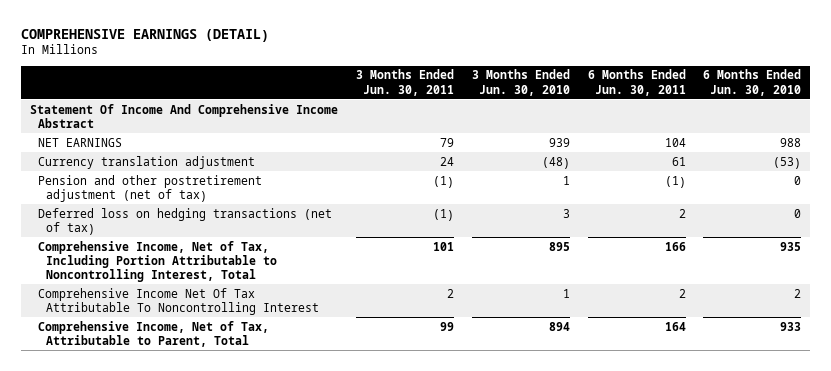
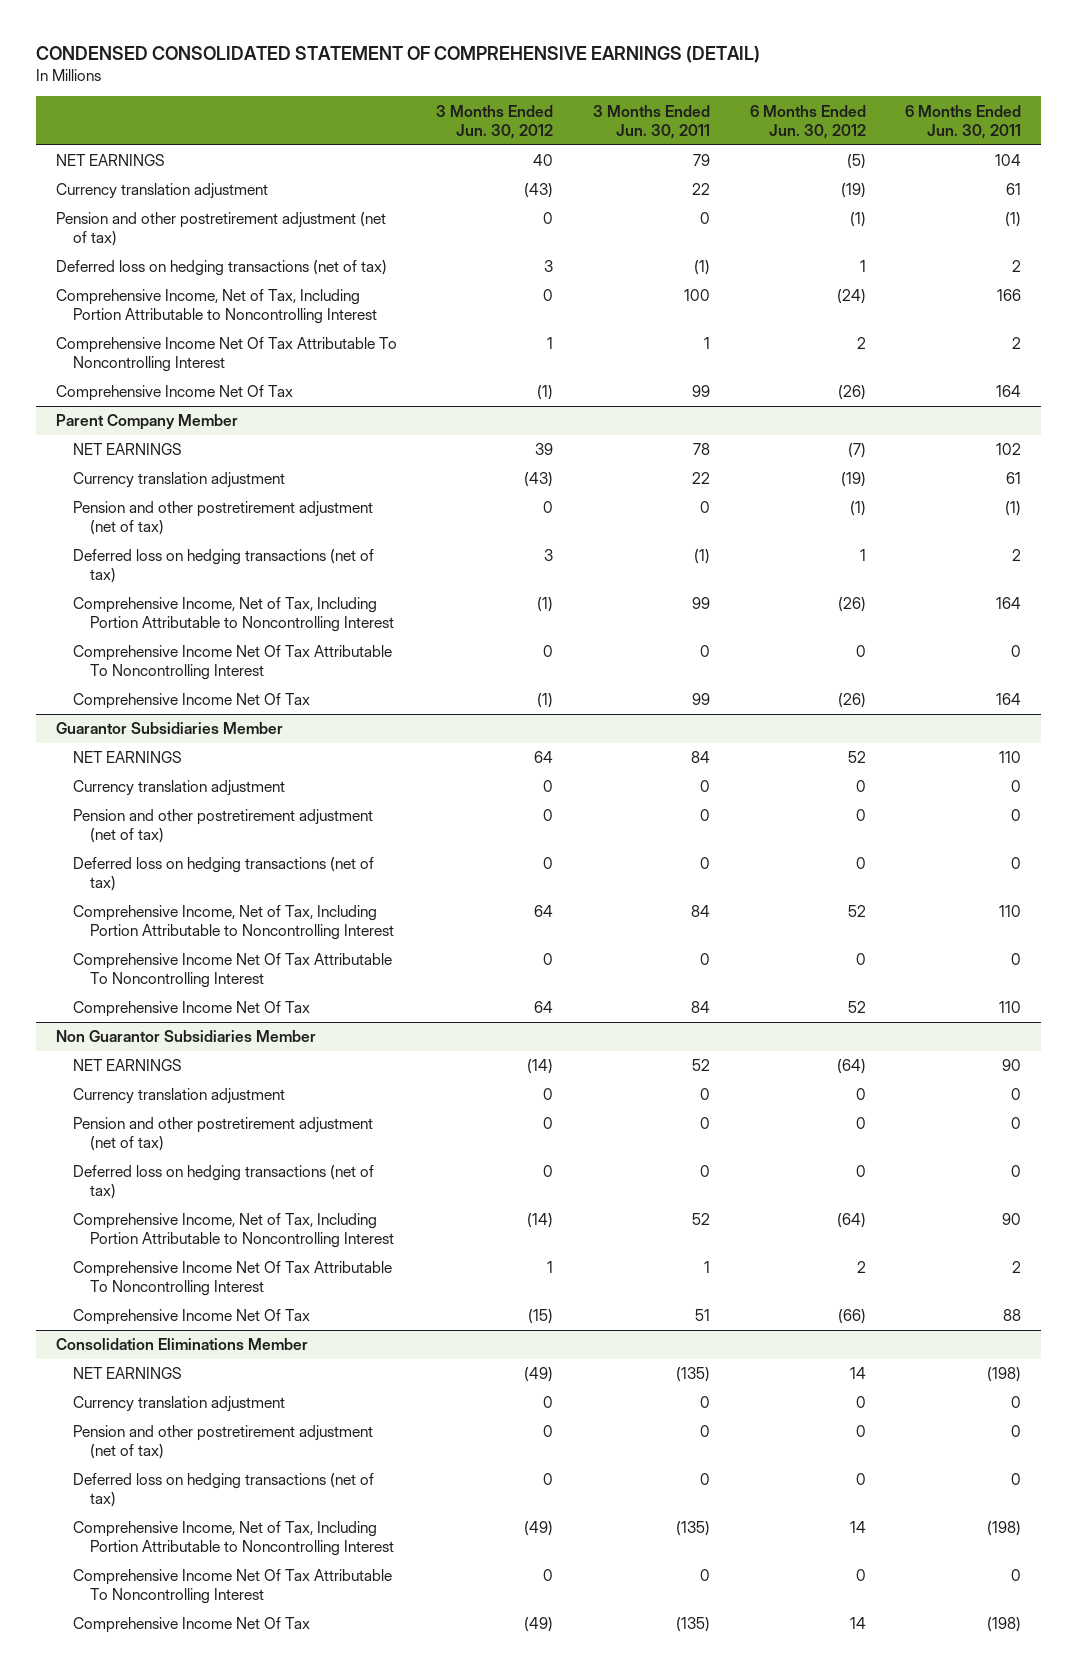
[20,28,269,42] COMPREHENSIVE EARNINGS (DETAIL) -> [36,46,761,64] CONDENSED CONSOLIDATED STATEMENT OF COMPREHENSIVE EARNINGS (DETAIL)
[471,69,570,96] 3 Months Ended Jun. 30, 2010 -> none
[703,69,802,96] 6 Months Ended Jun. 30, 2010 -> none
none -> [436,104,554,139] 3 Months Ended Jun. 30, 2012
none -> [749,104,866,139] 6 Months Ended Jun. 30, 2012
[29,103,338,128] Statement Of Income And Comprehensive Income Abstract -> none
[439,156,454,166] 24 -> [691,183,710,196] 22
[432,175,454,188] (1) -> [699,212,710,225] 0
[37,240,278,283] Comprehensive Income, Net of Tax, Including Portion Attributable to Noncontrolling Interest, Total -> [55,289,377,325] Comprehensive Income, Net of Tax, Including Portion Attributable to Noncontrolling Interest
[432,241,454,251] 101 -> [683,289,710,302] 100
[446,288,454,298] 2 -> [703,337,710,350] 1
[37,320,269,347] Comprehensive Income, Net of Tax, Attributable to Parent, Total -> [55,385,293,402] Comprehensive Income Net Of Tax
none -> [55,414,238,431] Parent Company Member
none -> [72,443,182,456] NET EARNINGS
none -> [72,472,285,489] Currency translation adjustment
none -> [72,501,373,536] Pension and other postretirement adjustment (net of tax)
none -> [72,549,374,584] Deferred loss on hedging transactions (net of tax)
none -> [72,597,394,633] Comprehensive Income, Net of Tax, Including Portion Attributable to Noncontrolling Interest
none -> [72,645,392,681] Comprehensive Income Net Of Tax Attributable To Noncontrolling Interest
none -> [72,693,310,710] Comprehensive Income Net Of Tax
none -> [55,722,283,735] Guarantor Subsidiaries Member
none -> [72,751,182,764] NET EARNINGS
none -> [72,780,285,797] Currency translation adjustment
none -> [72,809,373,844] Pension and other postretirement adjustment (net of tax)
none -> [72,857,374,892] Deferred loss on hedging transactions (net of tax)
none -> [72,905,394,941] Comprehensive Income, Net of Tax, Including Portion Attributable to Noncontrolling Interest
none -> [72,953,392,989] Comprehensive Income Net Of Tax Attributable To Noncontrolling Interest
none -> [72,1001,310,1018] Comprehensive Income Net Of Tax
none -> [55,1030,316,1043] Non Guarantor Subsidiaries Member
none -> [72,1059,182,1072] NET EARNINGS
none -> [72,1088,285,1105] Currency translation adjustment
none -> [72,1117,373,1152] Pension and other postretirement adjustment (net of tax)
none -> [72,1165,374,1200] Deferred loss on hedging transactions (net of tax)
none -> [72,1213,394,1249] Comprehensive Income, Net of Tax, Including Portion Attributable to Noncontrolling Interest
none -> [72,1261,392,1297] Comprehensive Income Net Of Tax Attributable To Noncontrolling Interest
none -> [72,1309,310,1326] Comprehensive Income Net Of Tax
none -> [55,1338,308,1351] Consolidation Eliminations Member
none -> [72,1367,182,1380] NET EARNINGS
none -> [72,1396,285,1413] Currency translation adjustment
none -> [72,1425,373,1460] Pension and other postretirement adjustment (net of tax)
none -> [72,1473,374,1508] Deferred loss on hedging transactions (net of tax)
none -> [72,1521,394,1557] Comprehensive Income, Net of Tax, Including Portion Attributable to Noncontrolling Interest
none -> [72,1569,392,1605] Comprehensive Income Net Of Tax Attributable To Noncontrolling Interest
none -> [72,1617,310,1634] Comprehensive Income Net Of Tax

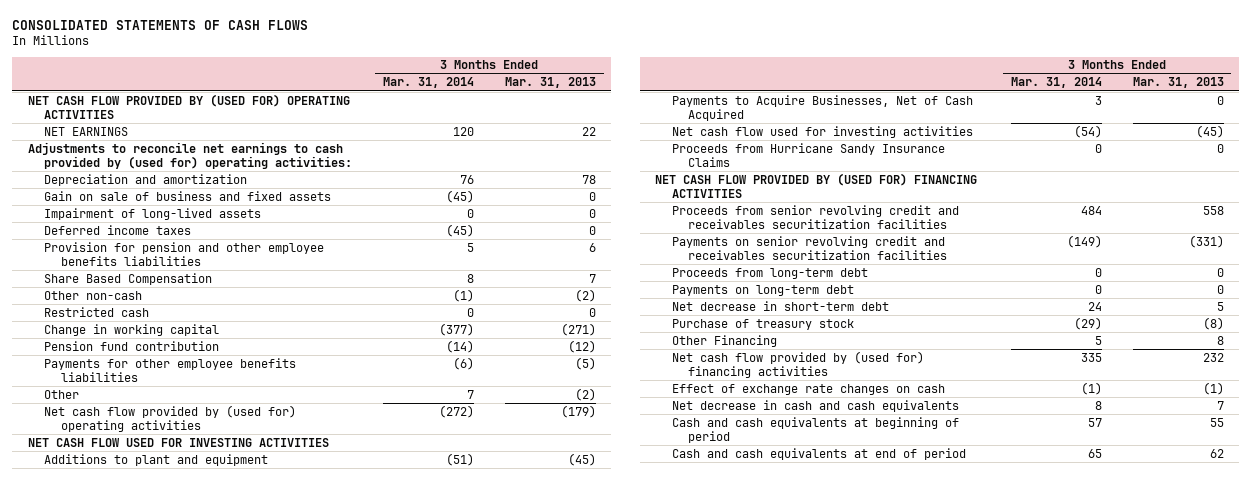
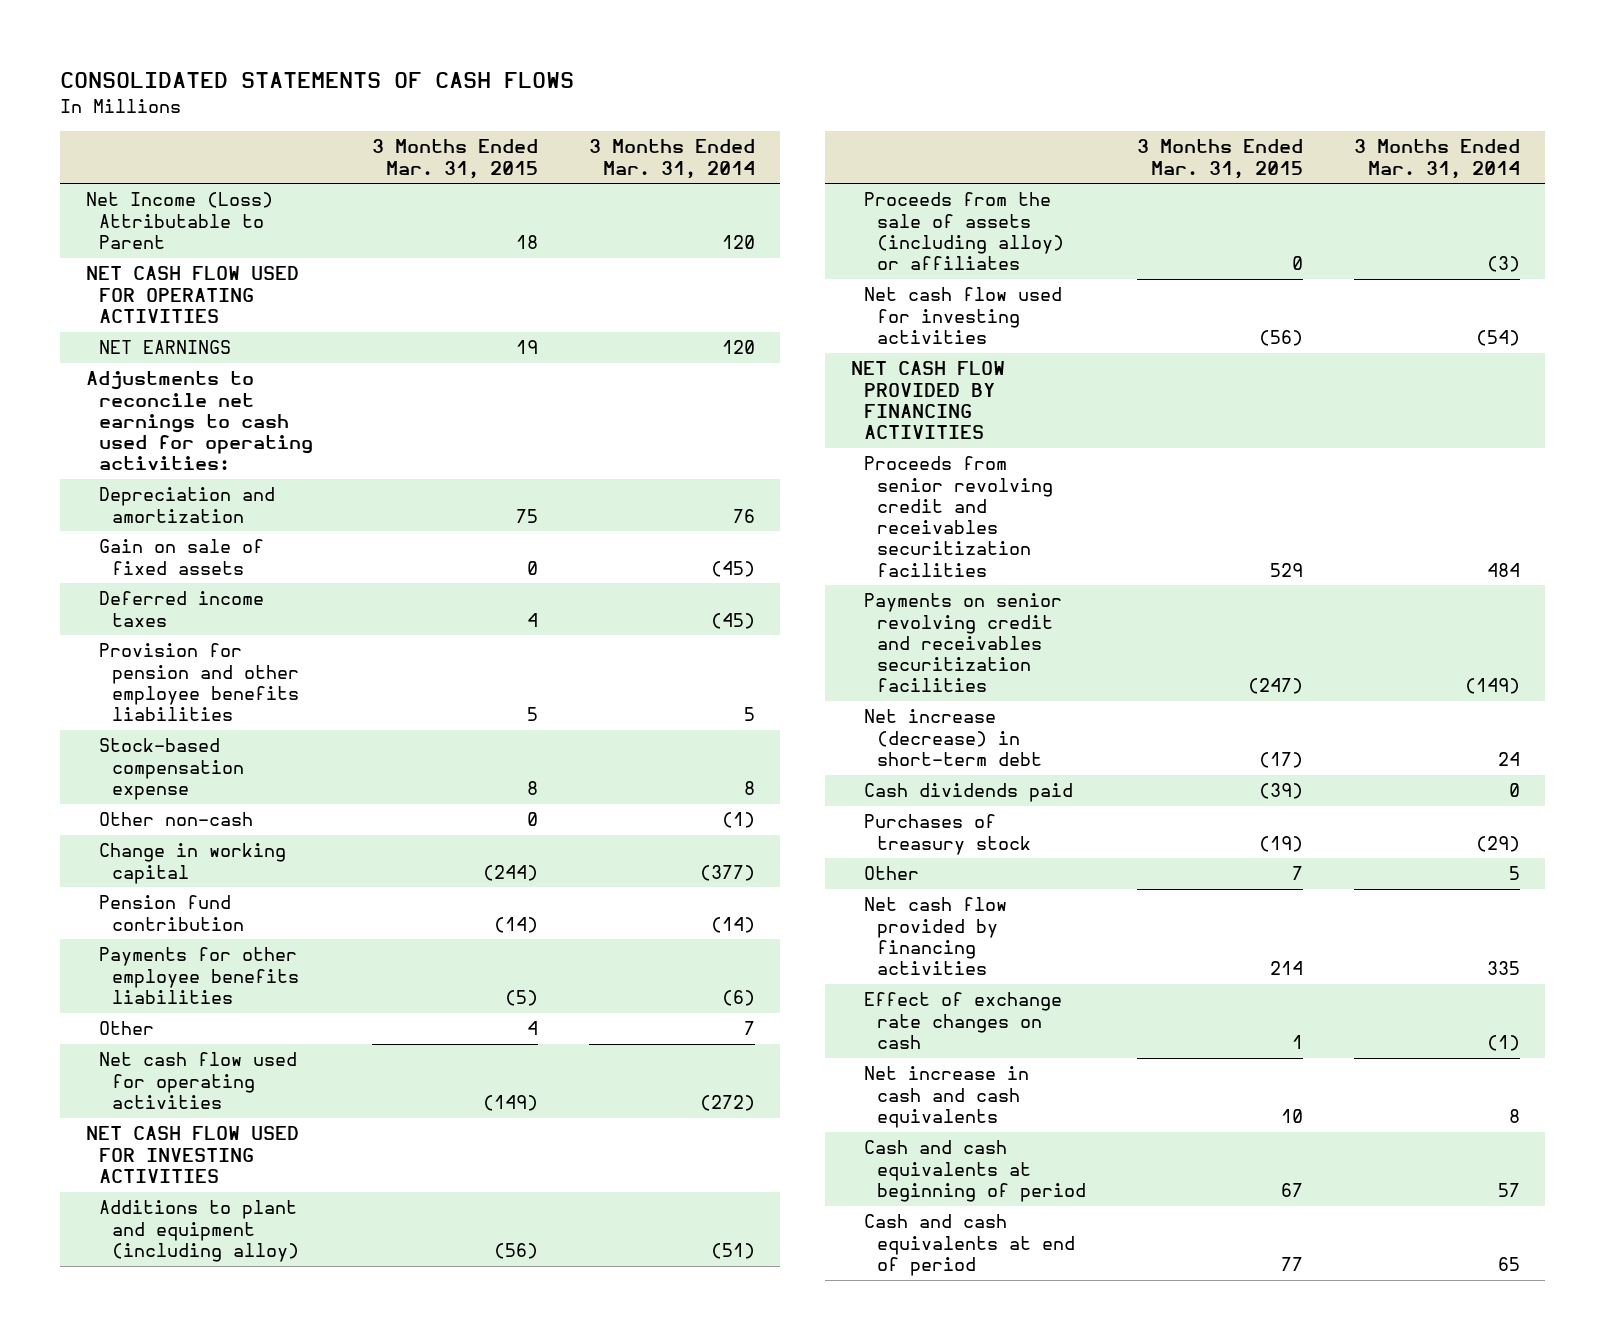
[504,77,596,89] Mar. 31, 2013 -> none
none -> [371,139,538,179] 3 Months Ended Mar. 31, 2015
none -> [85,192,273,249] Net Income (Loss) Attributable to Parent
[27,93,350,119] NET CASH FLOW PROVIDED BY (USED FOR) OPERATING ACTIVITIES -> [85,266,299,323] NET CASH FLOW USED FOR OPERATING ACTIVITIES
[27,141,353,169] Adjustments to reconcile net earnings to cash provided by (used for) operating activities: -> [85,371,313,471] Adjustments to reconcile net earnings to cash used for operating activities:
[44,207,262,220] Impairment of long-lived assets -> none
[44,190,332,201] Gain on sale of business and fixed assets -> [98,539,264,575] Gain on sale of fixed assets
[44,272,213,285] Share Based Compensation -> [98,738,244,800] Stock-based compensation expense
[44,306,150,317] Restricted cash -> none
[44,404,297,432] Net cash flow provided by (used for) operating activities -> [98,1052,297,1109] Net cash flow used for operating activities
[671,94,973,121] Payments to Acquire Businesses, Net of Cash Acquired -> none
[44,453,269,466] Additions to plant and equipment -> [98,1200,299,1262] Additions to plant and equipment (including alloy)
none -> [863,192,1064,271] Proceeds from the sale of assets (including alloy) or affiliates
[671,142,945,167] Proceeds from Hurricane Sandy Insurance Claims -> none
[655,172,978,198] NET CASH FLOW PROVIDED BY (USED FOR) FINANCING ACTIVITIES -> [850,361,1005,440] NET CASH FLOW PROVIDED BY FINANCING ACTIVITIES
[671,267,868,279] Proceeds from long-term debt -> none
[671,284,854,296] Payments on long-term debt -> none
[671,300,889,311] Net decrease in short-term debt -> [863,709,1042,766] Net increase (decrease) in short-term debt
none -> [863,783,1073,803] Cash dividends paid
[671,318,854,330] Purchase of treasury stock -> [863,814,1031,855] Purchases of treasury stock
[671,334,777,347] Other Financing -> [863,866,919,881] Other
[671,350,924,378] Net cash flow provided by (used for) financing activities -> [863,897,1007,976] Net cash flow provided by financing activities
[671,399,959,412] Net decrease in cash and cash equivalents -> [863,1066,1029,1128] Net increase in cash and cash equivalents

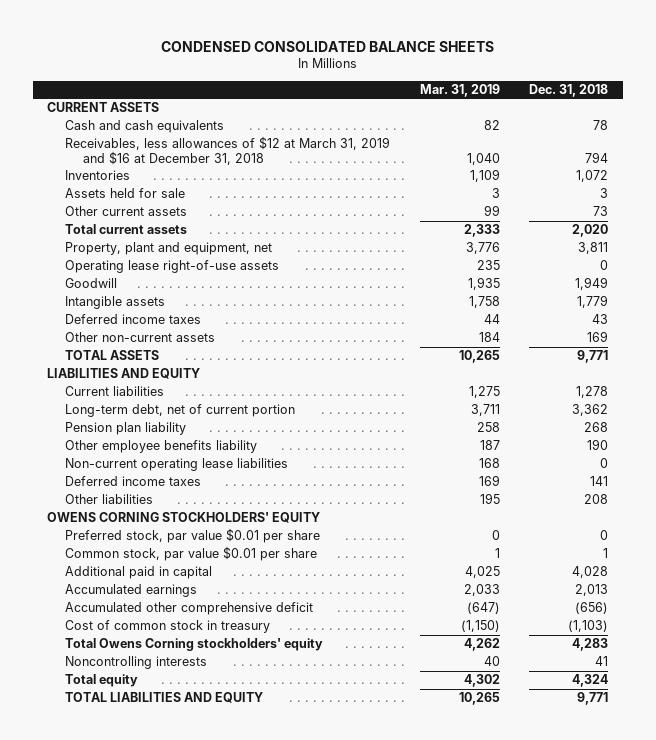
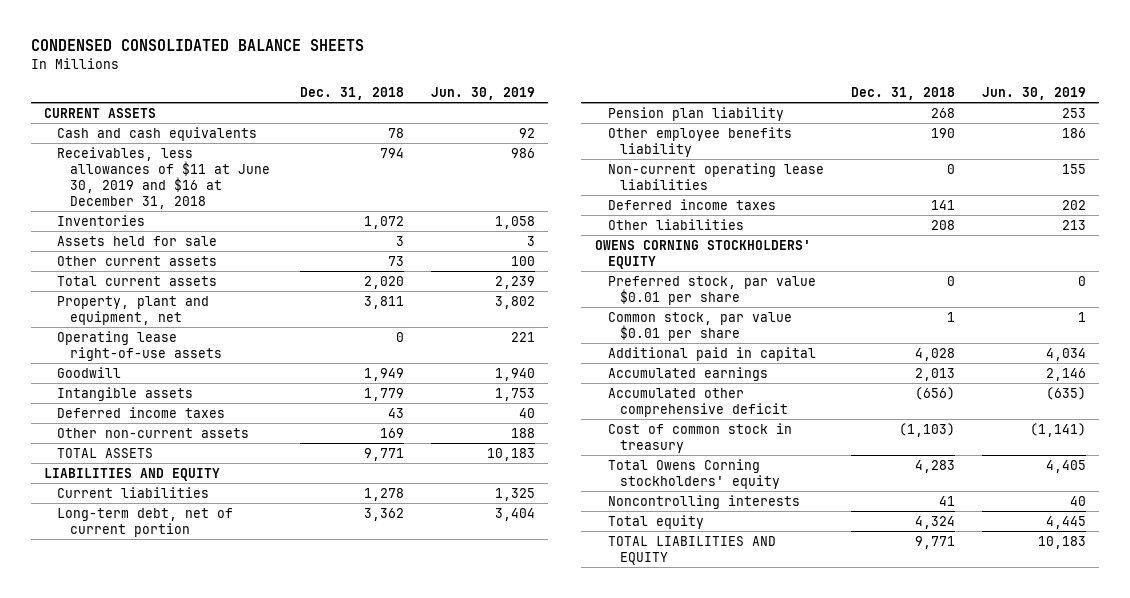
[419,84,500,98] Mar. 31, 2019 -> none
none -> [430,87,535,101] Jun. 30, 2019
[65,136,391,165] Receivables, less allowances of $12 at March 31, 2019 and $16 at December 31, 2018 -> [57,146,270,210] Receivables, less allowances of $11 at June 30, 2019 and $16 at December 31, 2018

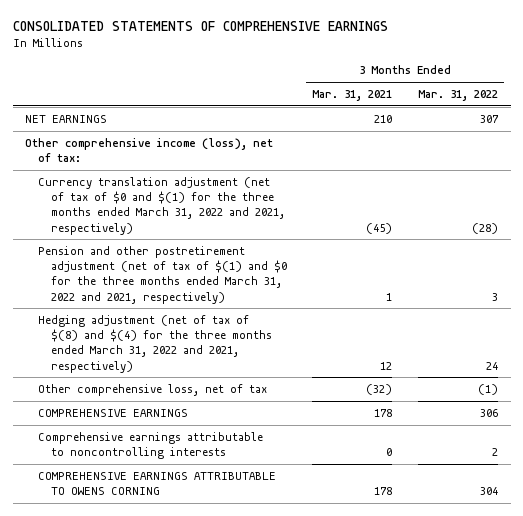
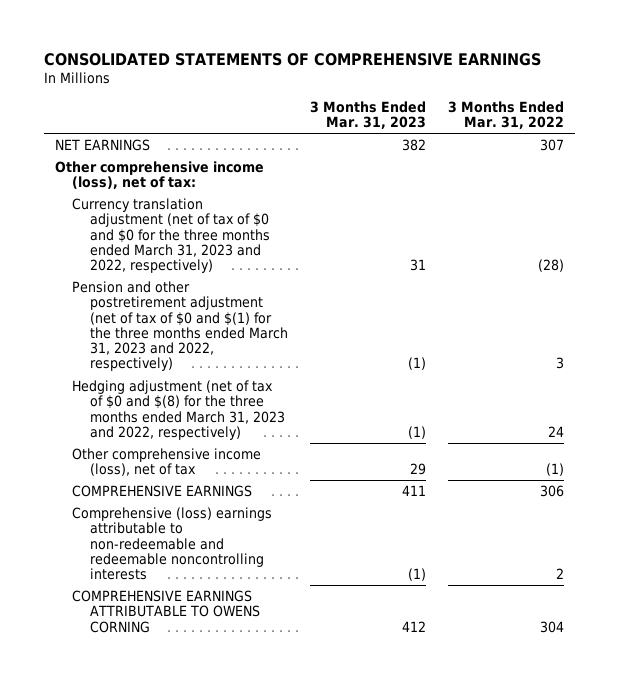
[312,89,393,101] Mar. 31, 2021 -> none
none -> [309,100,426,130] 3 Months Ended Mar. 31, 2023
[38,176,285,235] Currency translation adjustment (net of tax of $0 and $(1) for the three months ended March 31, 2022 and 2021, respectively) -> [72,197,271,274] Currency translation adjustment (net of tax of $0 and $0 for the three months ended March 31, 2023 and 2022, respectively)
[38,245,287,304] Pension and other postretirement adjustment (net of tax of $(1) and $0 for the three months ended March 31, 2022 and 2021, respectively) -> [72,280,289,372] Pension and other postretirement adjustment (net of tax of $0 and $(1) for the three months ended March 31, 2023 and 2022, respectively)
[38,314,272,373] Hedging adjustment (net of tax of $(8) and $(4) for the three months ended March 31, 2022 and 2021, respectively) -> [72,379,286,440] Hedging adjustment (net of tax of $0 and $(8) for the three months ended March 31, 2023 and 2022, respectively)
[38,383,268,396] Other comprehensive loss, net of tax -> [72,447,262,477] Other comprehensive income (loss), net of tax
[38,431,264,460] Comprehensive earnings attributable to noncontrolling interests -> [72,506,273,581] Comprehensive (loss) earnings attributable to non-redeemable and redeemable noncontrolling interests

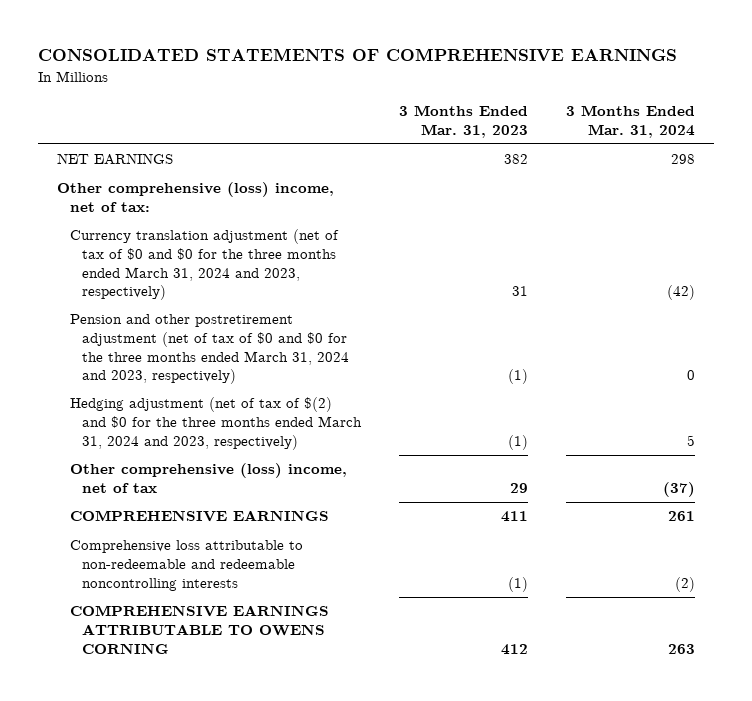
[447,100,564,130] 3 Months Ended Mar. 31, 2022 -> none
none -> [566,105,696,138] 3 Months Ended Mar. 31, 2024
[54,160,264,190] Other comprehensive income (loss), net of tax: -> [57,182,335,213] Other comprehensive (loss) income, net of tax:
[72,197,271,274] Currency translation adjustment (net of tax of $0 and $0 for the three months ended March 31, 2023 and 2022, respectively) -> [69,229,339,301] Currency translation adjustment (net of tax of $0 and $0 for the three months ended March 31, 2024 and 2023, respectively)
[72,280,289,372] Pension and other postretirement adjustment (net of tax of $0 and $(1) for the three months ended March 31, 2023 and 2022, respectively) -> [69,314,349,385] Pension and other postretirement adjustment (net of tax of $0 and $0 for the three months ended March 31, 2024 and 2023, respectively)
[72,379,286,440] Hedging adjustment (net of tax of $0 and $(8) for the three months ended March 31, 2023 and 2022, respectively) -> [69,397,362,450] Hedging adjustment (net of tax of $(2) and $0 for the three months ended March 31, 2024 and 2023, respectively)
[72,447,262,477] Other comprehensive income (loss), net of tax -> [69,463,347,494] Other comprehensive (loss) income, net of tax
[72,506,273,581] Comprehensive (loss) earnings attributable to non-redeemable and redeemable noncontrolling interests -> [69,540,303,591] Comprehensive loss attributable to non-redeemable and redeemable noncontrolling interests

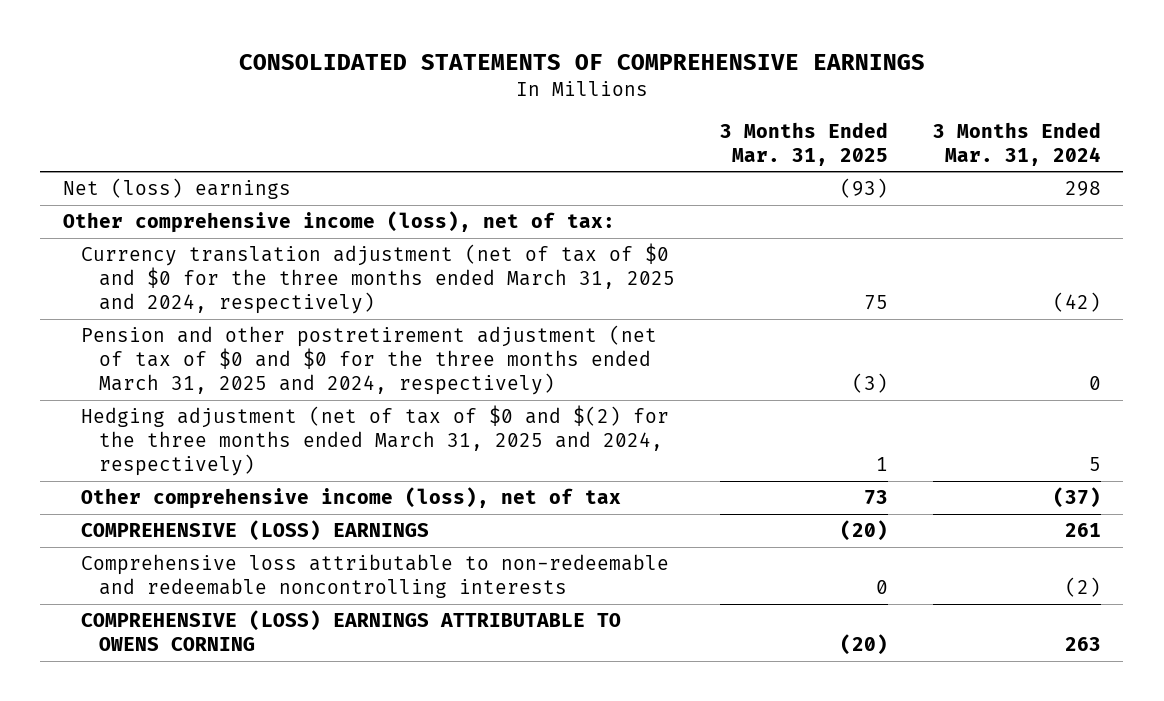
[399,105,529,138] 3 Months Ended Mar. 31, 2023 -> none
none -> [719,121,888,166] 3 Months Ended Mar. 31, 2025
[57,153,174,166] NET EARNINGS -> [63,177,292,199] Net (loss) earnings
[57,182,335,213] Other comprehensive (loss) income, net of tax: -> [63,210,616,233] Other comprehensive income (loss), net of tax:
[69,229,339,301] Currency translation adjustment (net of tax of $0 and $0 for the three months ended March 31, 2024 and 2023, respectively) -> [80,242,675,315] Currency translation adjustment (net of tax of $0 and $0 for the three months ended March 31, 2025 and 2024, respectively)
[69,314,349,385] Pension and other postretirement adjustment (net of tax of $0 and $0 for the three months ended March 31, 2024 and 2023, respectively) -> [80,324,657,396] Pension and other postretirement adjustment (net of tax of $0 and $0 for the three months ended March 31, 2025 and 2024, respectively)
[69,397,362,450] Hedging adjustment (net of tax of $(2) and $0 for the three months ended March 31, 2024 and 2023, respectively) -> [80,404,669,477] Hedging adjustment (net of tax of $0 and $(2) for the three months ended March 31, 2025 and 2024, respectively)
[69,463,347,494] Other comprehensive (loss) income, net of tax -> [80,486,621,509] Other comprehensive income (loss), net of tax
[69,510,329,523] COMPREHENSIVE EARNINGS -> [80,519,429,541] COMPREHENSIVE (LOSS) EARNINGS
[69,605,329,654] COMPREHENSIVE EARNINGS ATTRIBUTABLE TO OWENS CORNING -> [80,609,621,652] COMPREHENSIVE (LOSS) EARNINGS ATTRIBUTABLE TO OWENS CORNING

